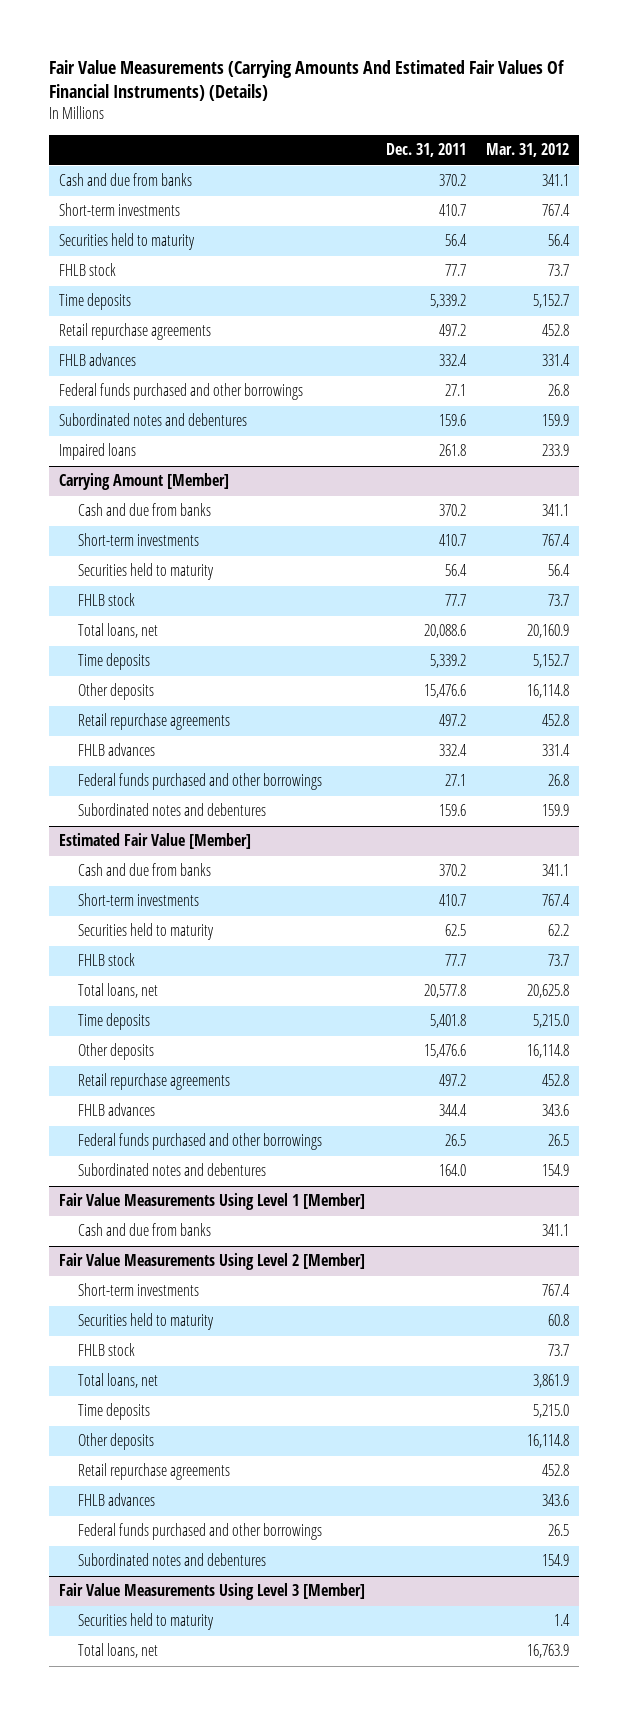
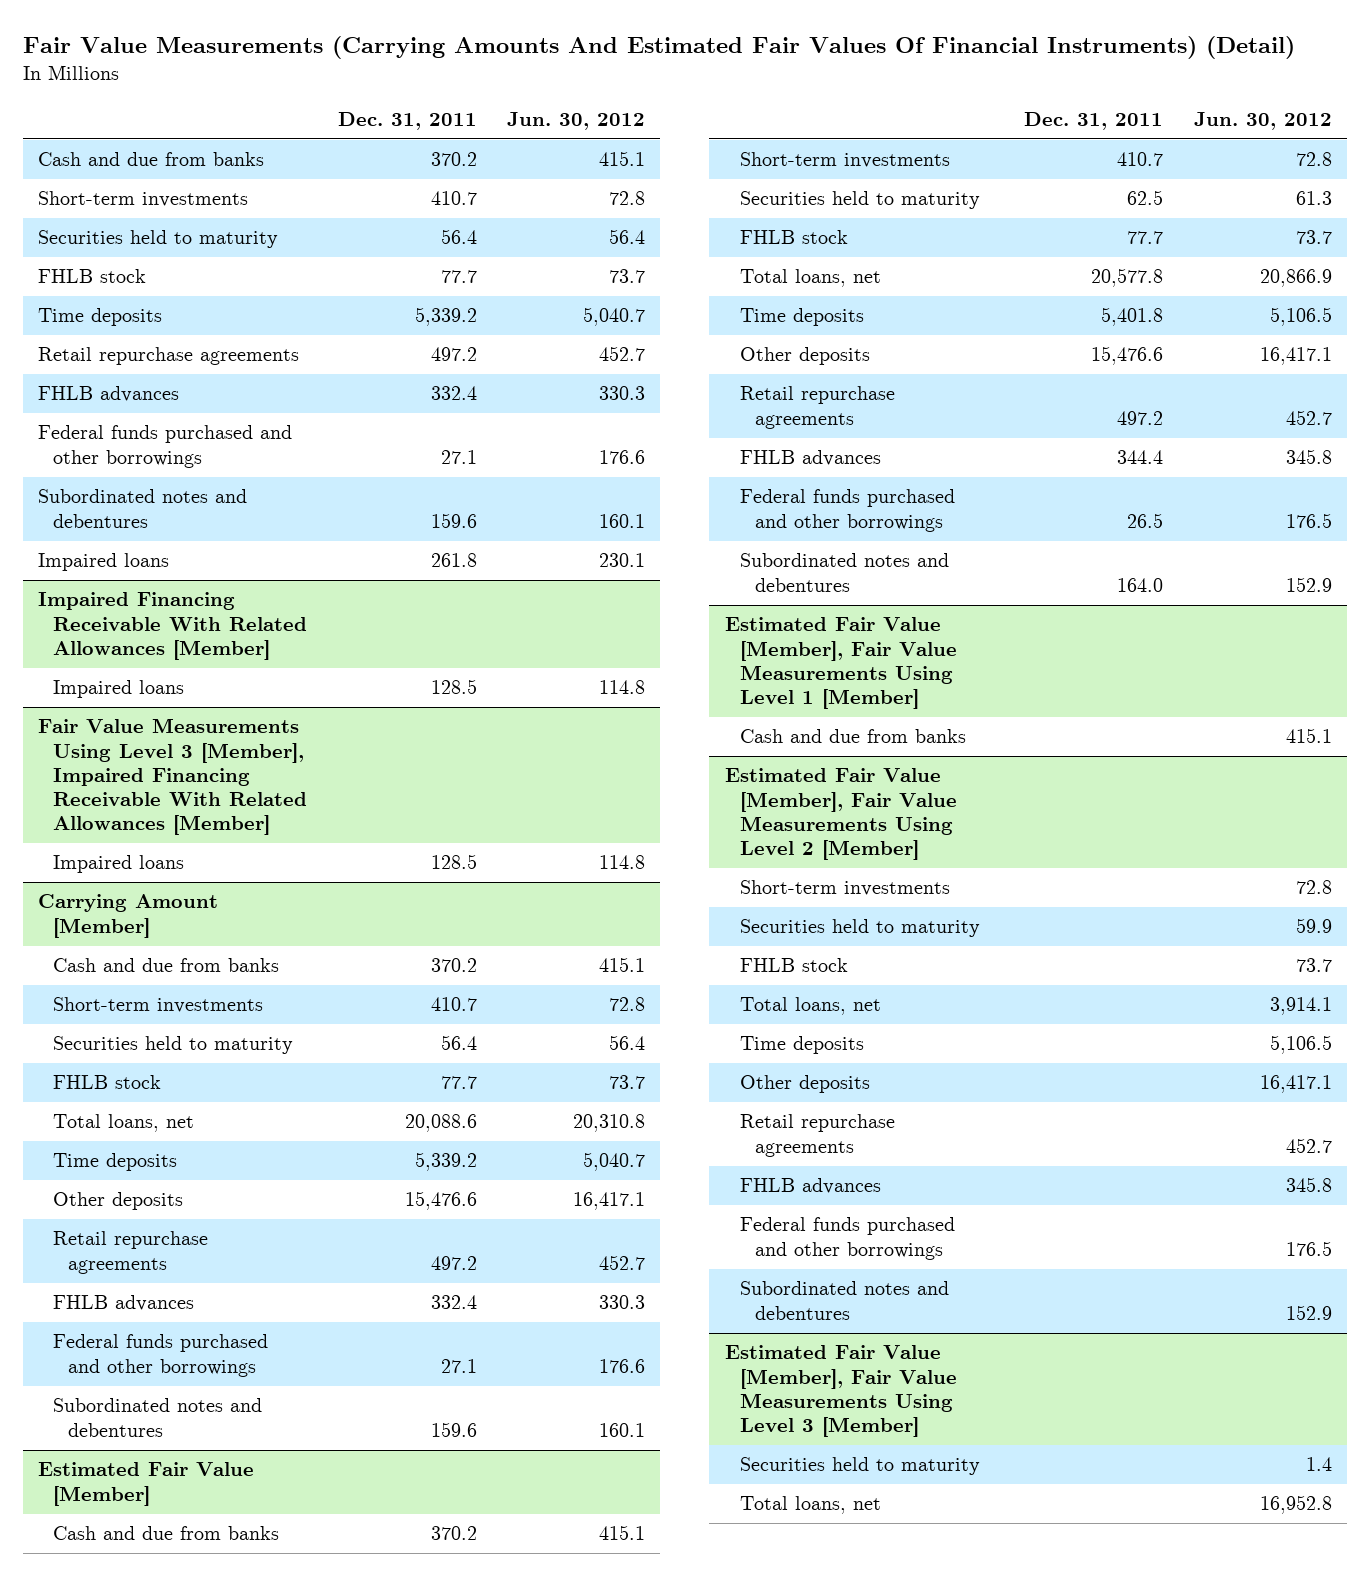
[49,59,566,101] Fair Value Measurements (Carrying Amounts And Estimated Fair Values Of Financial Instruments) (Details) -> [22,36,1295,60] Fair Value Measurements (Carrying Amounts And Estimated Fair Values Of Financial Instruments) (Detail)
[485,143,569,158] Mar. 31, 2012 -> none
none -> [507,111,646,130] Jun. 30, 2012
none -> [38,592,308,660] Impaired Financing Receivable With Related Allowances [Member]
none -> [53,680,185,699] Impaired loans
none -> [38,718,308,836] Fair Value Measurements Using Level 3 [Member], Impaired Financing Receivable With Related Allowances [Member]
none -> [53,855,185,874] Impaired loans
[59,1193,366,1211] Fair Value Measurements Using Level 1 [Member] -> [724,617,957,710] Estimated Fair Value [Member], Fair Value Measurements Using Level 1 [Member]
[59,1253,366,1271] Fair Value Measurements Using Level 2 [Member] -> [724,768,957,861] Estimated Fair Value [Member], Fair Value Measurements Using Level 2 [Member]
[59,1583,366,1601] Fair Value Measurements Using Level 3 [Member] -> [724,1345,957,1438] Estimated Fair Value [Member], Fair Value Measurements Using Level 3 [Member]

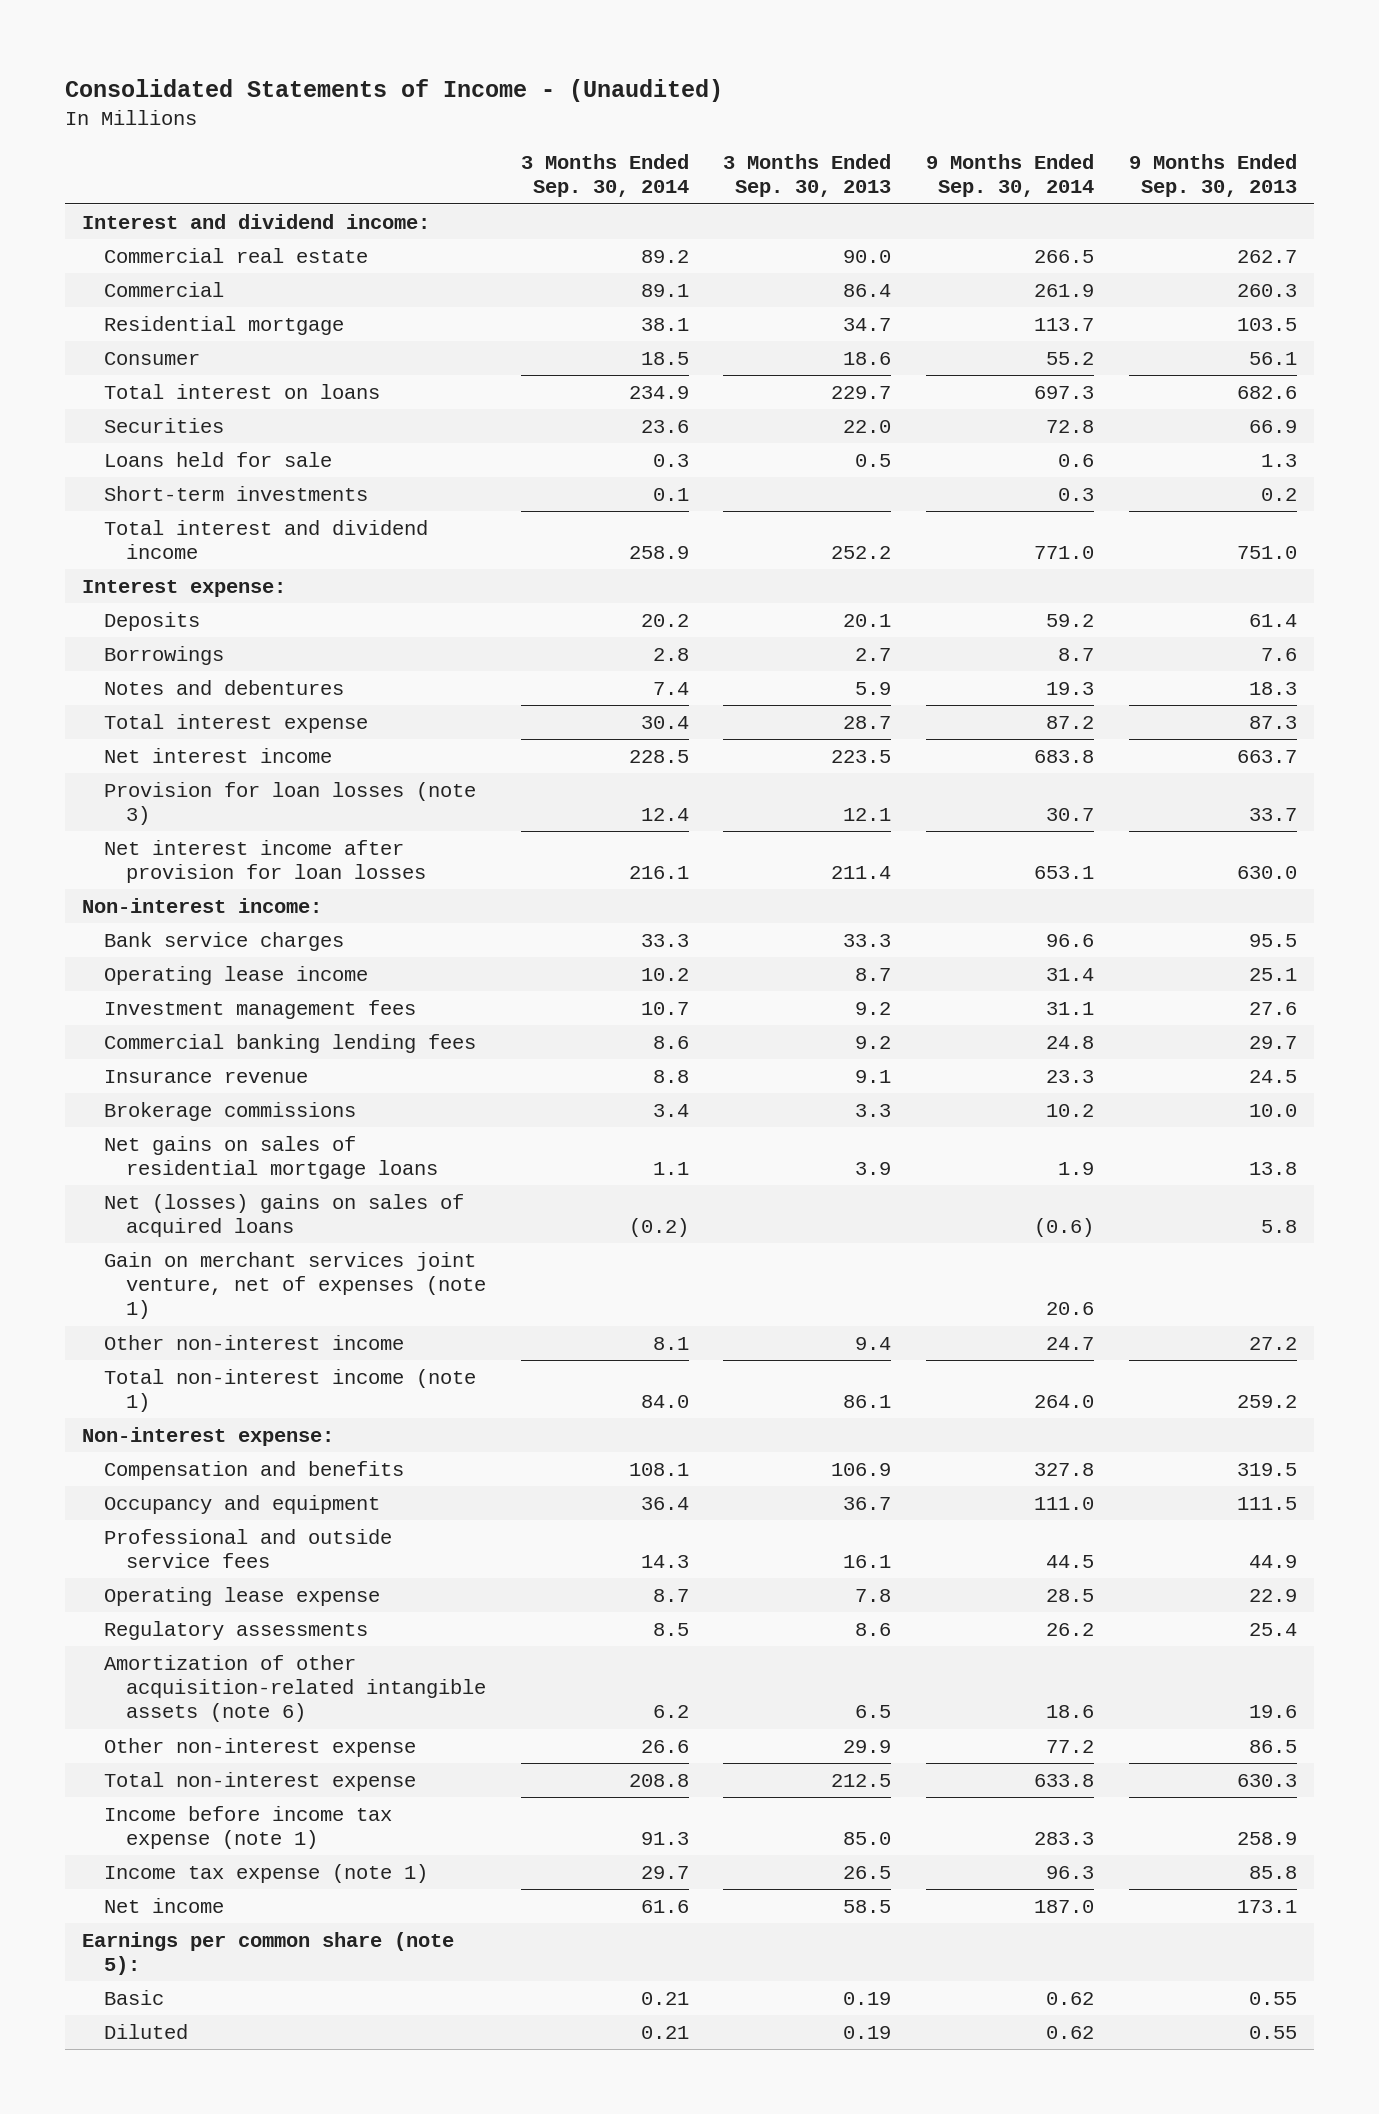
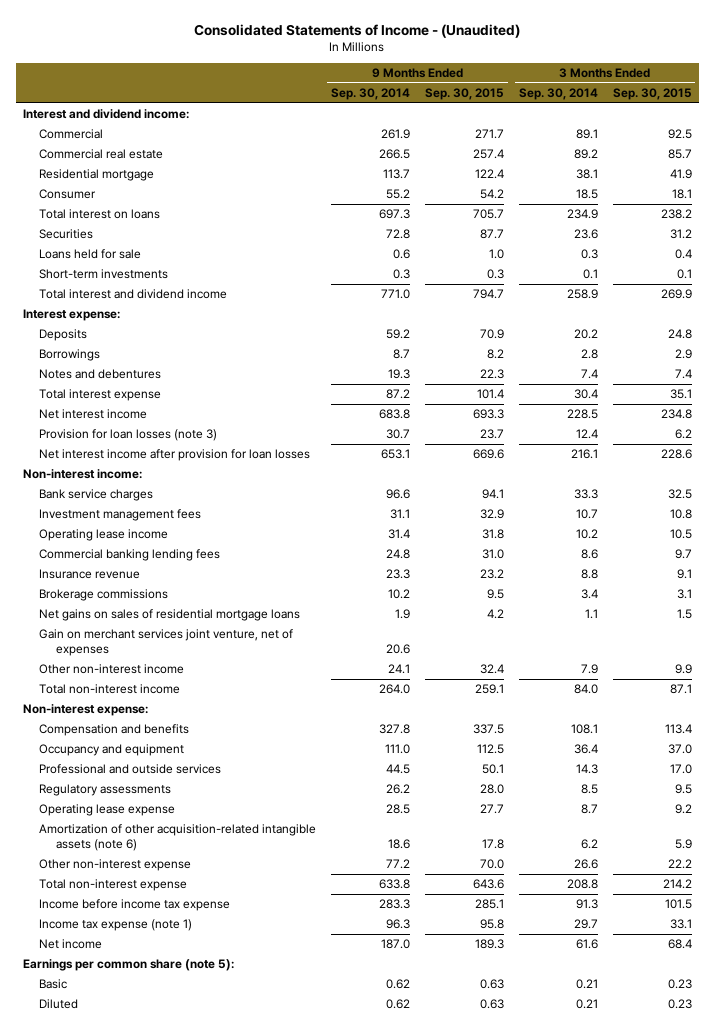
[723,153,892,198] 3 Months Ended Sep. 30, 2013 -> none
[1128,153,1297,198] 9 Months Ended Sep. 30, 2013 -> none
none -> [424,87,504,100] Sep. 30, 2015
none -> [612,87,692,100] Sep. 30, 2015
[104,247,369,263] Commercial real estate -> [39,149,164,160] Commercial real estate
[104,965,369,985] Operating lease income -> [39,529,169,542] Operating lease income
[104,1193,465,1238] Net (losses) gains on sales of acquired loans -> none
[104,1251,487,1320] Gain on merchant services joint venture, net of expenses (note 1) -> [39,629,294,657] Gain on merchant services joint venture, net of expenses
[652,1336,689,1350] 8.1 -> [580,664,598,675] 7.9
[1046,1336,1095,1350] 24.7 -> [388,664,411,675] 24.1
[104,1368,477,1413] Total non-interest income (note 1) -> [39,684,181,695] Total non-interest income
[104,1528,393,1569] Professional and outside service fees -> [39,764,222,775] Professional and outside services
[104,1586,381,1606] Operating lease expense -> [39,804,176,817] Operating lease expense
[104,1805,393,1850] Income before income tax expense (note 1) -> [39,899,231,912] Income before income tax expense

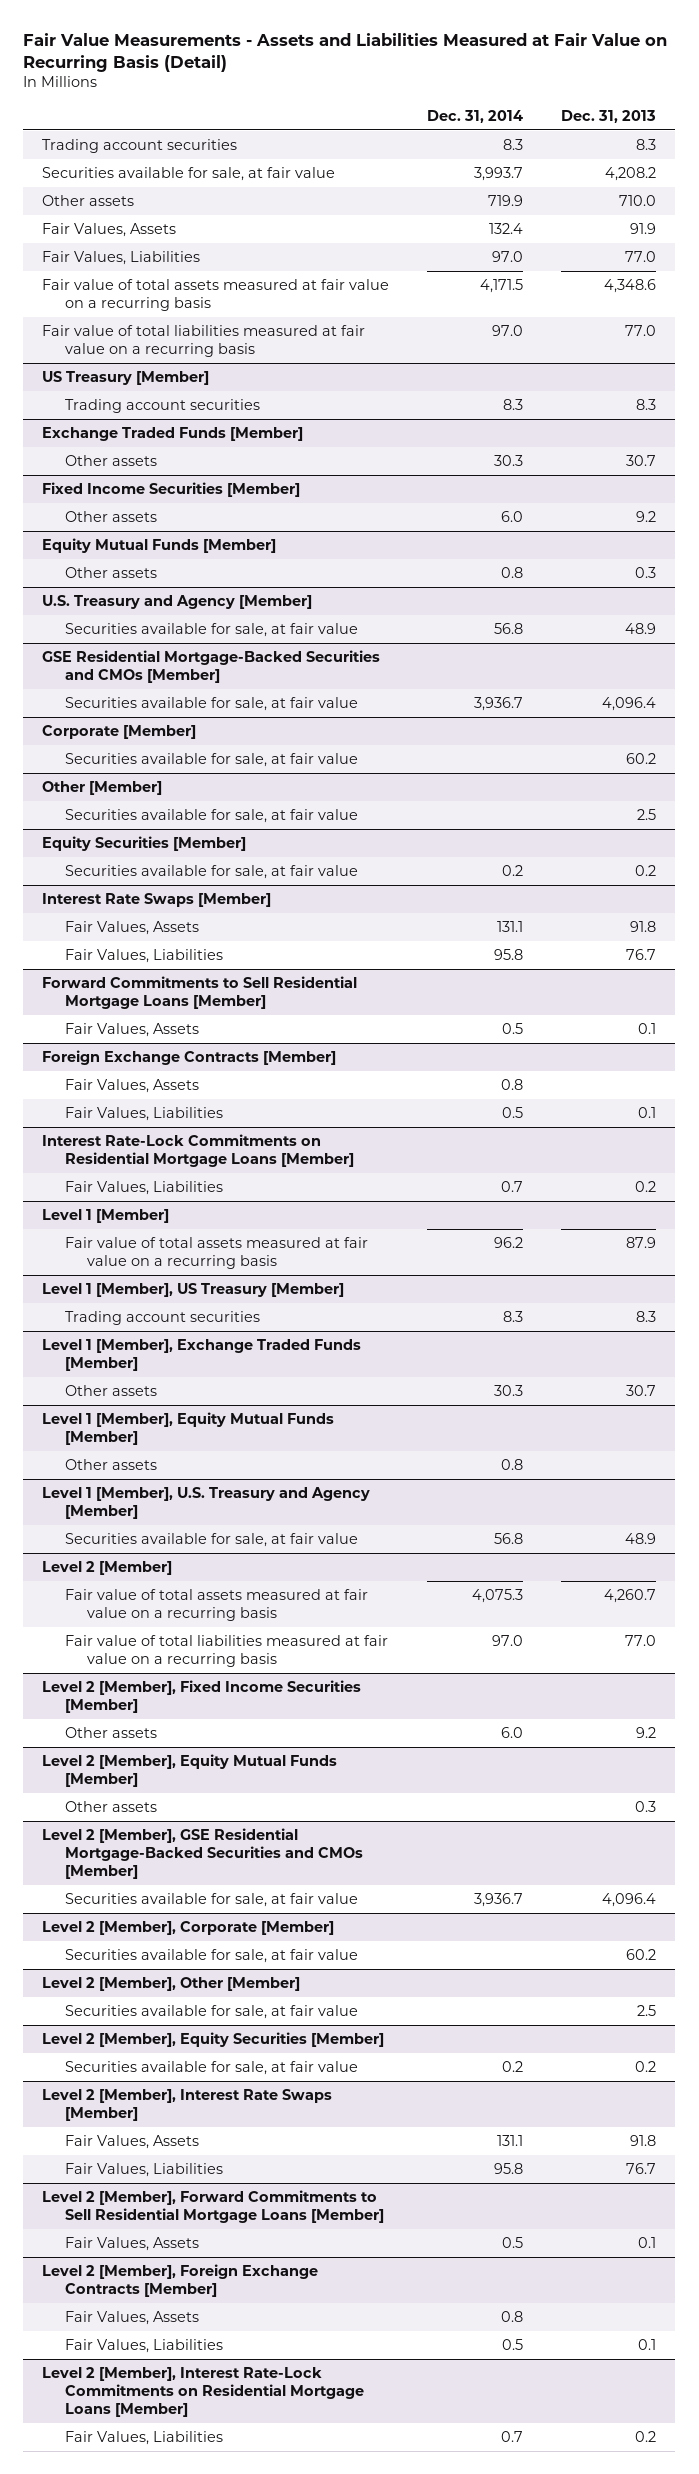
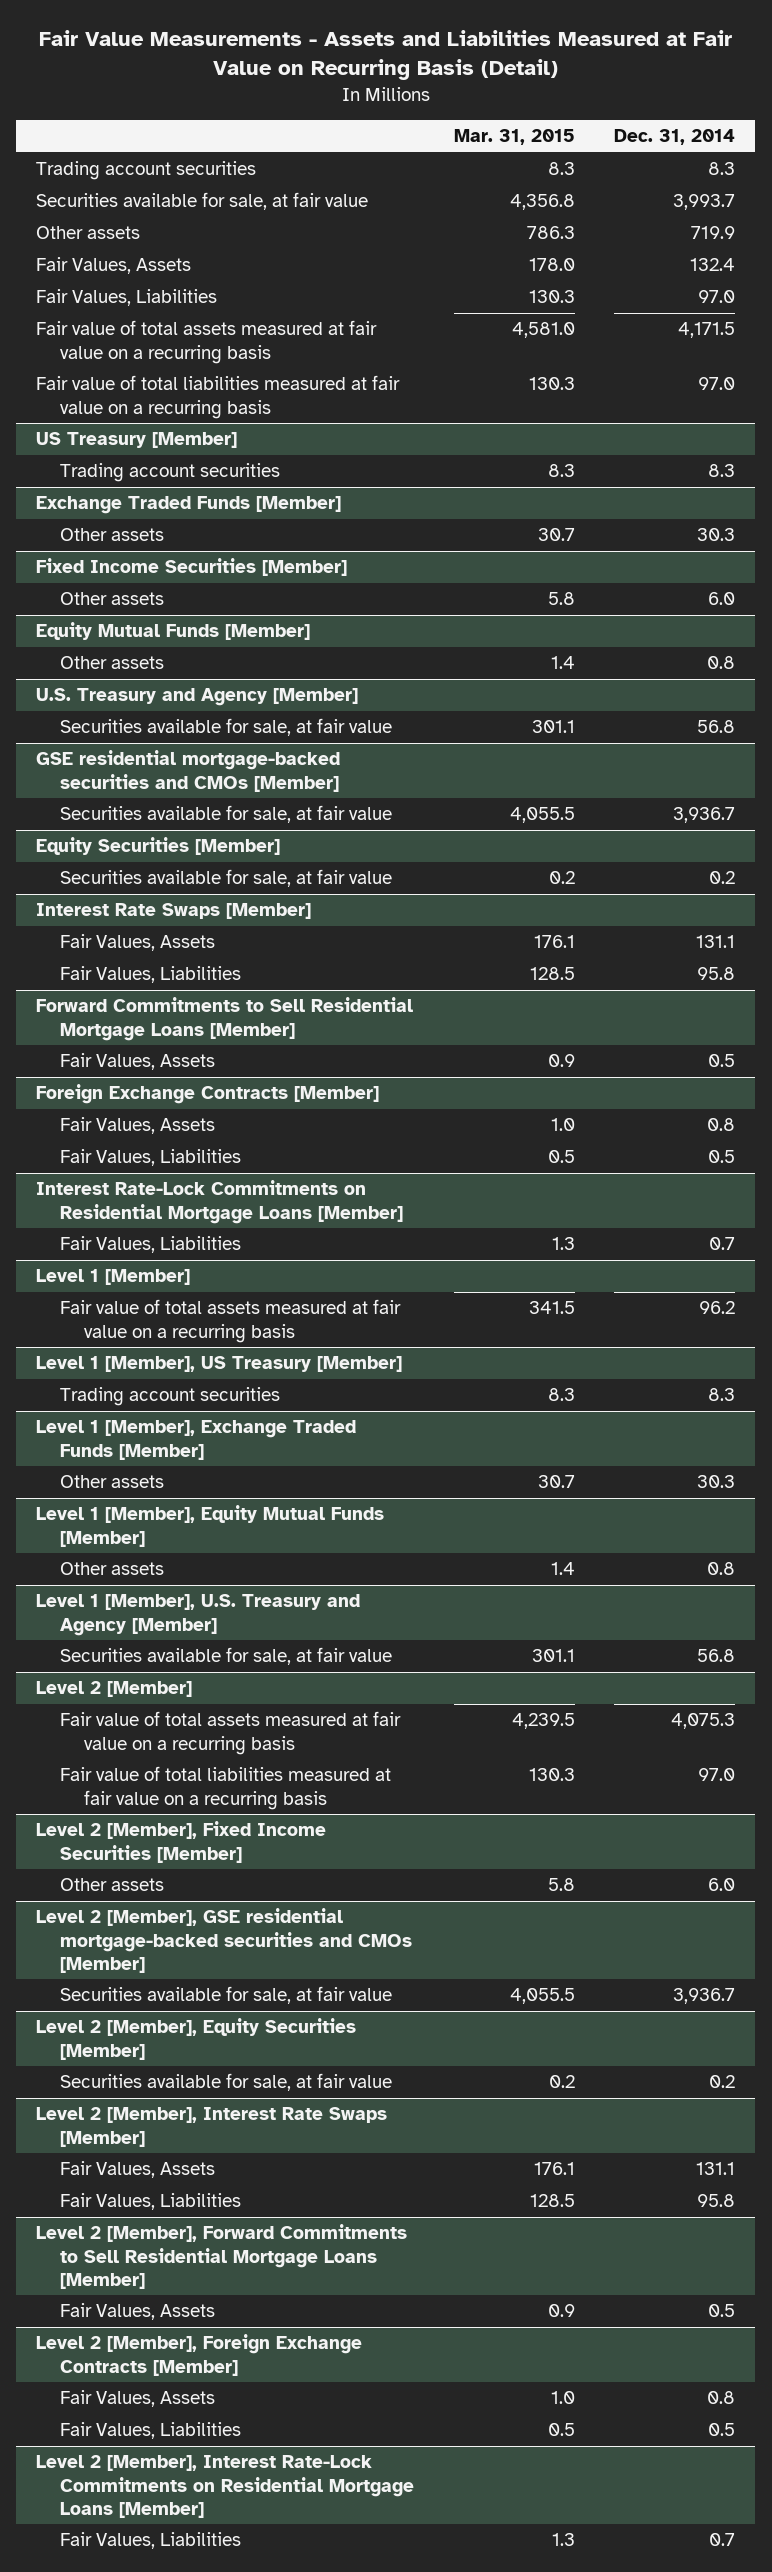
[561,109,657,123] Dec. 31, 2013 -> none
none -> [453,128,575,145] Mar. 31, 2015
[42,650,381,683] GSE Residential Mortgage-Backed Securities and CMOs [Member] -> [36,750,341,792] GSE residential mortgage-backed securities and CMOs [Member]
[42,725,197,740] Corporate [Member] -> none
[64,753,358,768] Securities available for sale, at fair value -> none
[42,781,163,796] Other [Member] -> none
[64,809,358,824] Securities available for sale, at fair value -> none
[42,1754,338,1787] Level 2 [Member], Equity Mutual Funds [Member] -> none
[64,1801,157,1813] Other assets -> none
[42,1828,363,1879] Level 2 [Member], GSE Residential Mortgage-Backed Securities and CMOs [Member] -> [36,1908,413,1973] Level 2 [Member], GSE residential mortgage-backed securities and CMOs [Member]
[42,1921,335,1936] Level 2 [Member], Corporate [Member] -> none
[64,1949,358,1964] Securities available for sale, at fair value -> none
[42,1977,301,1992] Level 2 [Member], Other [Member] -> none
[64,2005,358,2020] Securities available for sale, at fair value -> none

